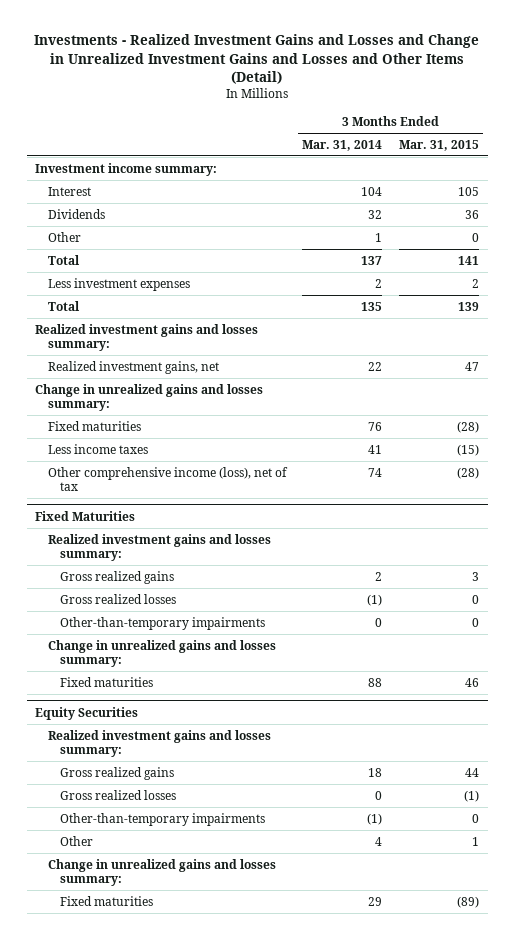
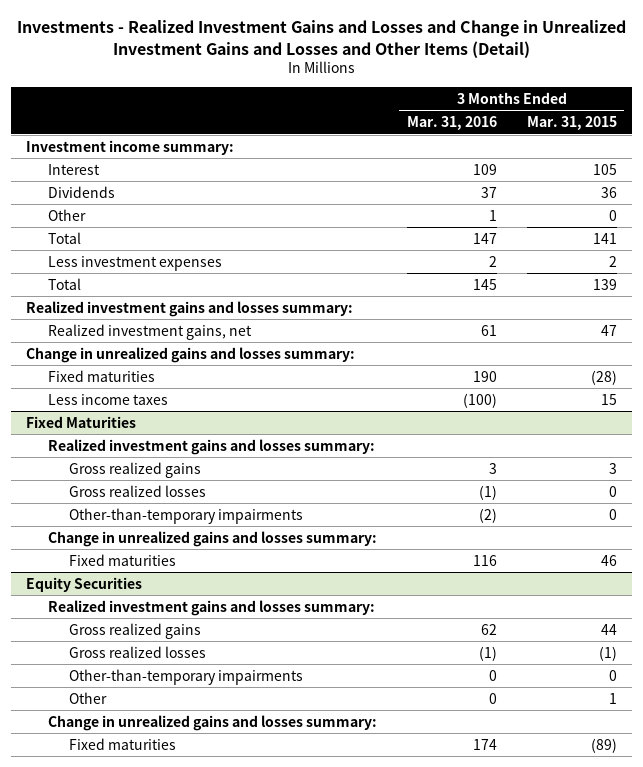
[302,139,383,151] Mar. 31, 2014 -> none
none -> [406,116,497,131] Mar. 31, 2016
[47,466,288,491] Other comprehensive income (loss), net of tax -> none
[457,443,480,456] (15) -> [600,393,617,405] 15

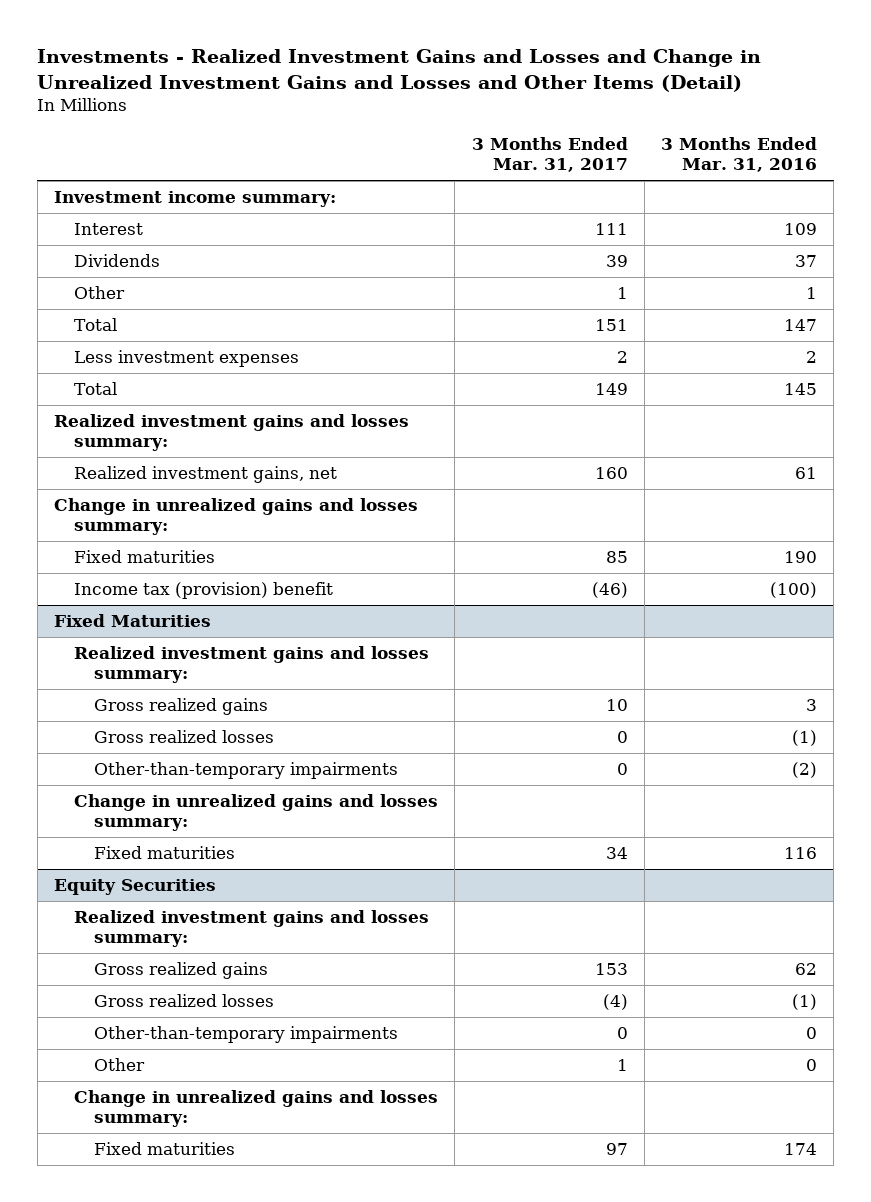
[526,116,617,131] Mar. 31, 2015 -> none
none -> [471,137,628,173] 3 Months Ended Mar. 31, 2017
[47,393,168,405] Less income taxes -> [74,582,334,600] Income tax (provision) benefit

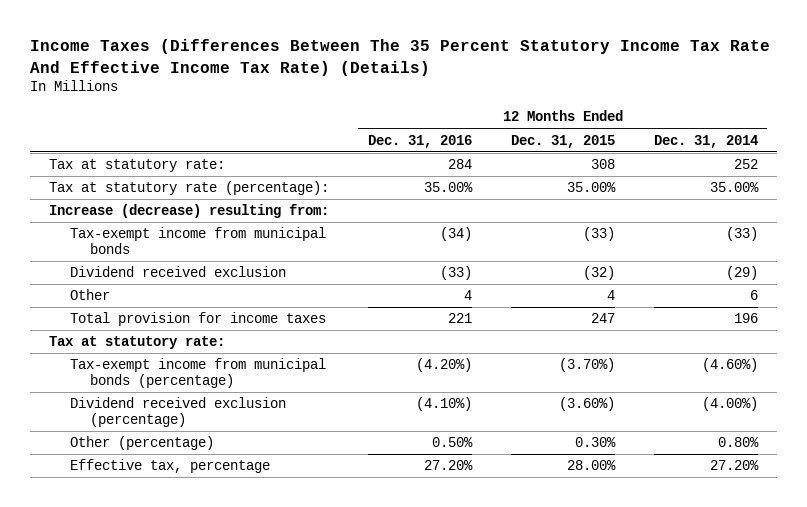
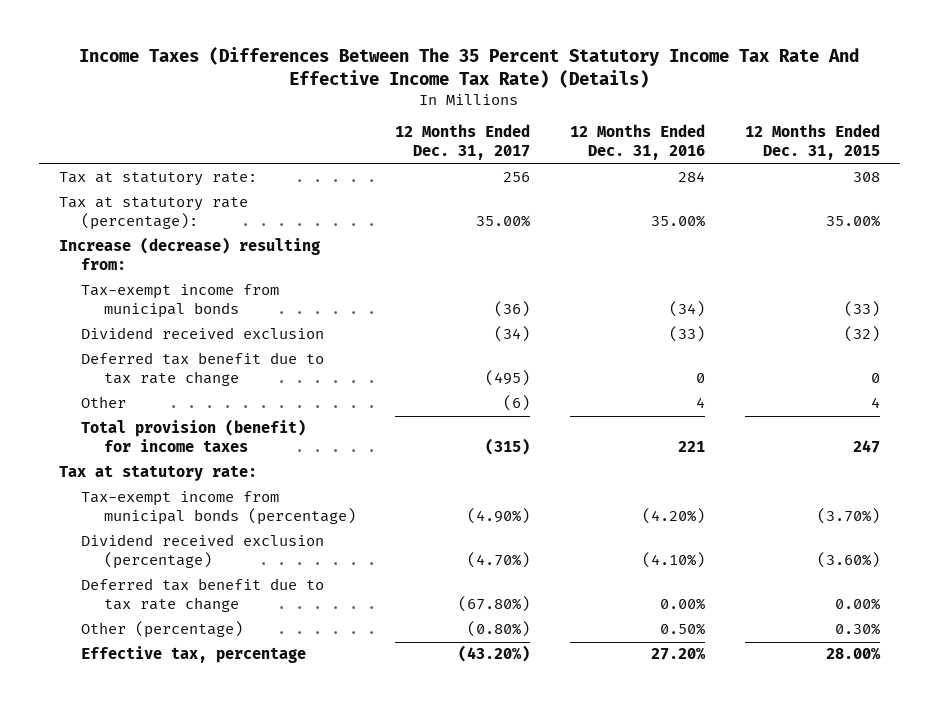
[653,134,758,148] Dec. 31, 2014 -> none
none -> [395,124,531,161] 12 Months Ended Dec. 31, 2017
none -> [81,352,325,387] Deferred tax benefit due to tax rate change
[69,312,326,327] Total provision for income taxes -> [81,419,307,453] Total provision (benefit) for income taxes
none -> [81,578,325,613] Deferred tax benefit due to tax rate change

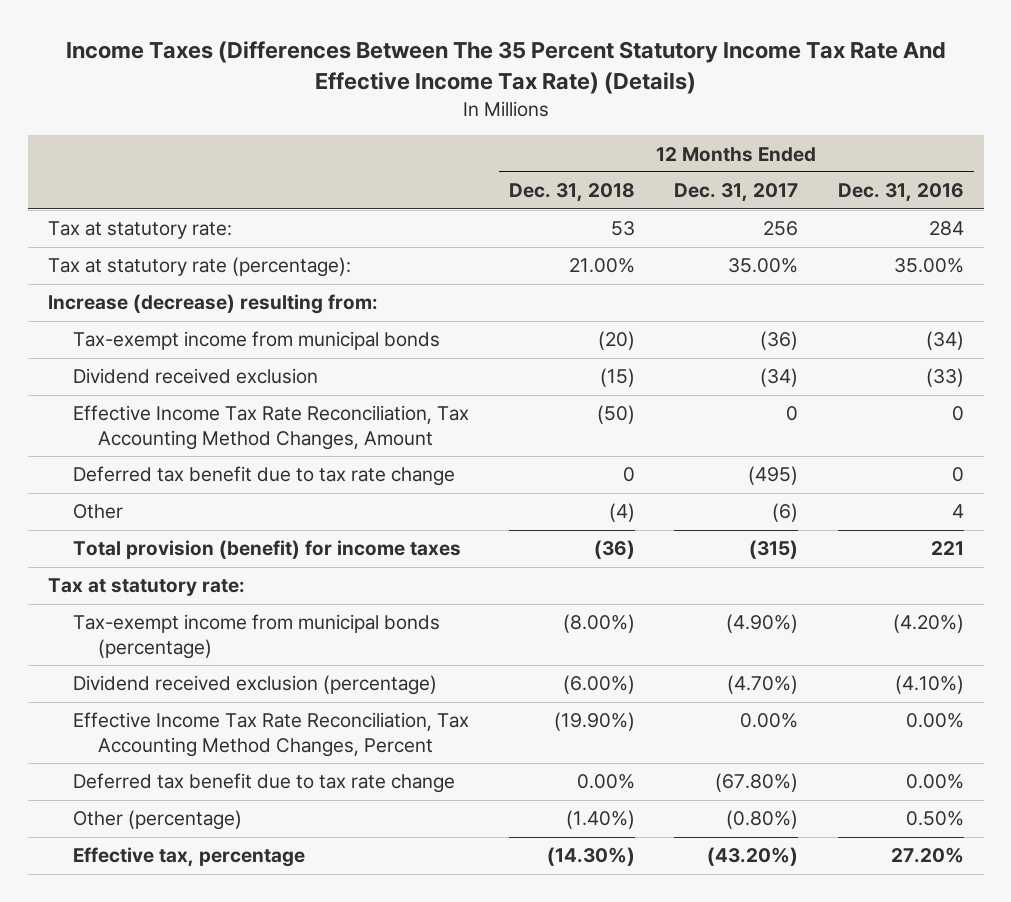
[744,124,880,161] 12 Months Ended Dec. 31, 2015 -> none
none -> [508,183,635,203] Dec. 31, 2018
none -> [72,405,469,450] Effective Income Tax Rate Reconciliation, Tax Accounting Method Changes, Amount
none -> [72,712,469,757] Effective Income Tax Rate Reconciliation, Tax Accounting Method Changes, Percent

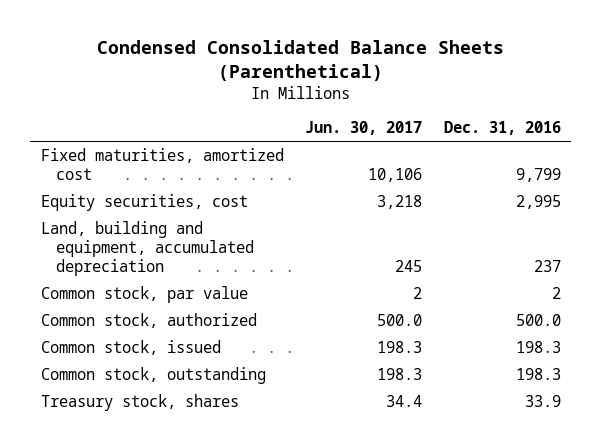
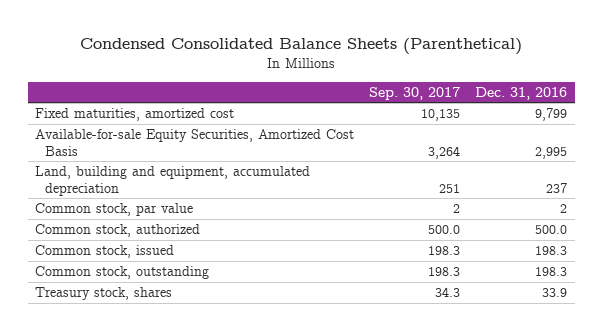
[305,121,423,136] Jun. 30, 2017 -> none
none -> [369,86,461,100] Sep. 30, 2017
[40,193,248,211] Equity securities, cost -> [35,129,355,156] Available-for-sale Equity Securities, Amortized Cost Basis

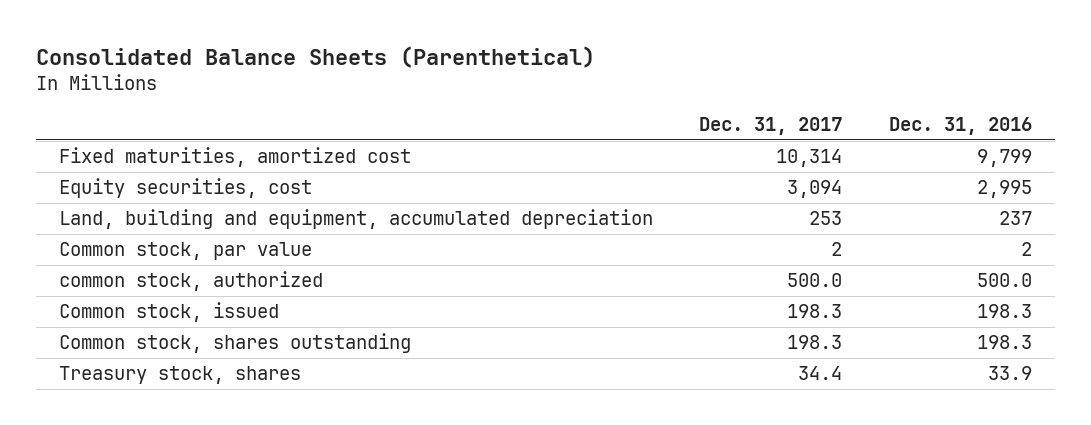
[80,38,523,56] Condensed Consolidated Balance Sheets (Parenthetical) -> [36,46,596,69] Consolidated Balance Sheets (Parenthetical)
[369,86,461,100] Sep. 30, 2017 -> none
none -> [699,117,843,136] Dec. 31, 2017
[35,129,355,156] Available-for-sale Equity Securities, Amortized Cost Basis -> [59,178,313,199] Equity securities, cost
[35,224,201,238] Common stock, authorized -> [59,271,324,292] common stock, authorized
[35,266,210,280] Common stock, outstanding -> [59,333,412,354] Common stock, shares outstanding

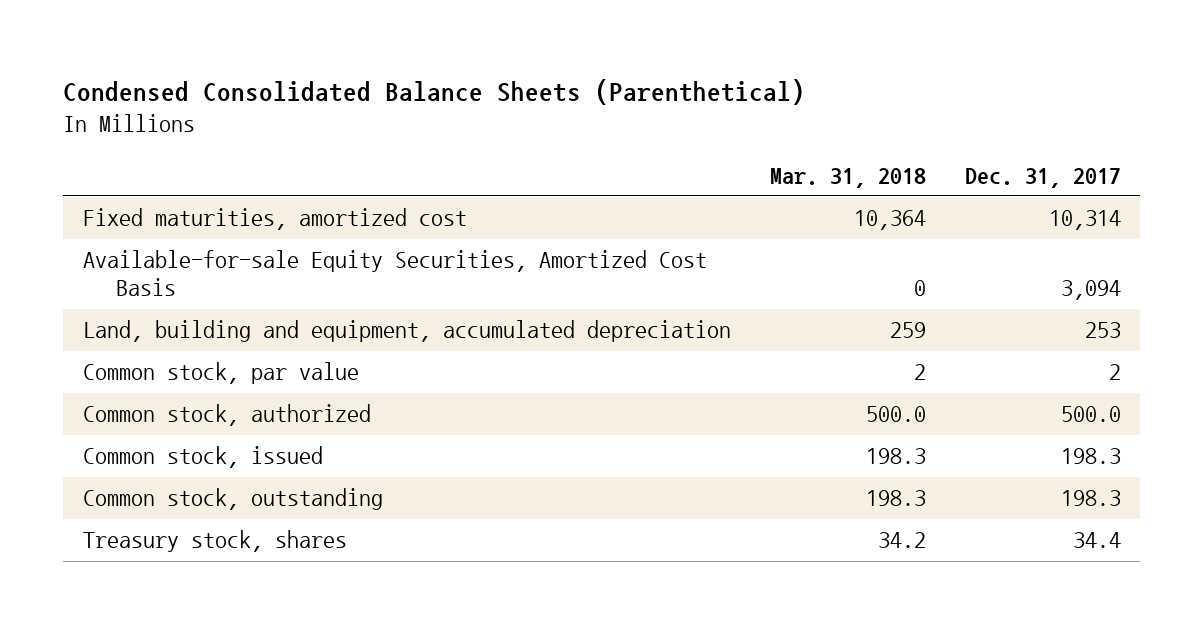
[36,46,596,69] Consolidated Balance Sheets (Parenthetical) -> [63,78,806,105] Condensed Consolidated Balance Sheets (Parenthetical)
[888,117,1032,136] Dec. 31, 2016 -> none
none -> [769,167,926,188] Mar. 31, 2018
[59,178,313,199] Equity securities, cost -> [82,250,707,297] Available-for-sale Equity Securities, Amortized Cost Basis
[59,271,324,292] common stock, authorized -> [82,404,371,427] Common stock, authorized
[59,333,412,354] Common stock, shares outstanding -> [82,488,383,511] Common stock, outstanding

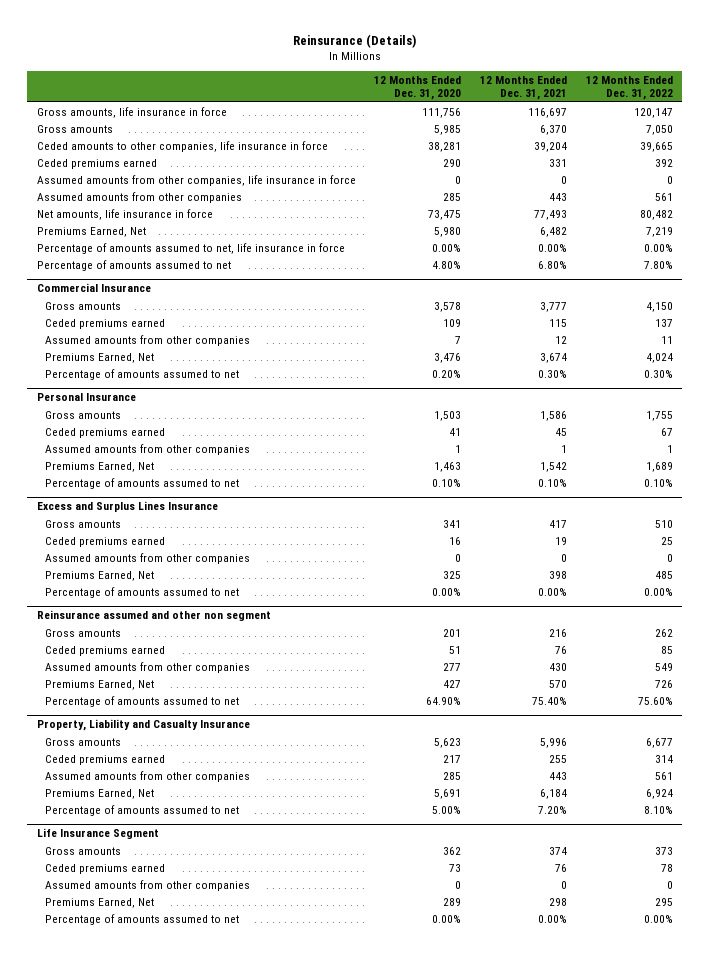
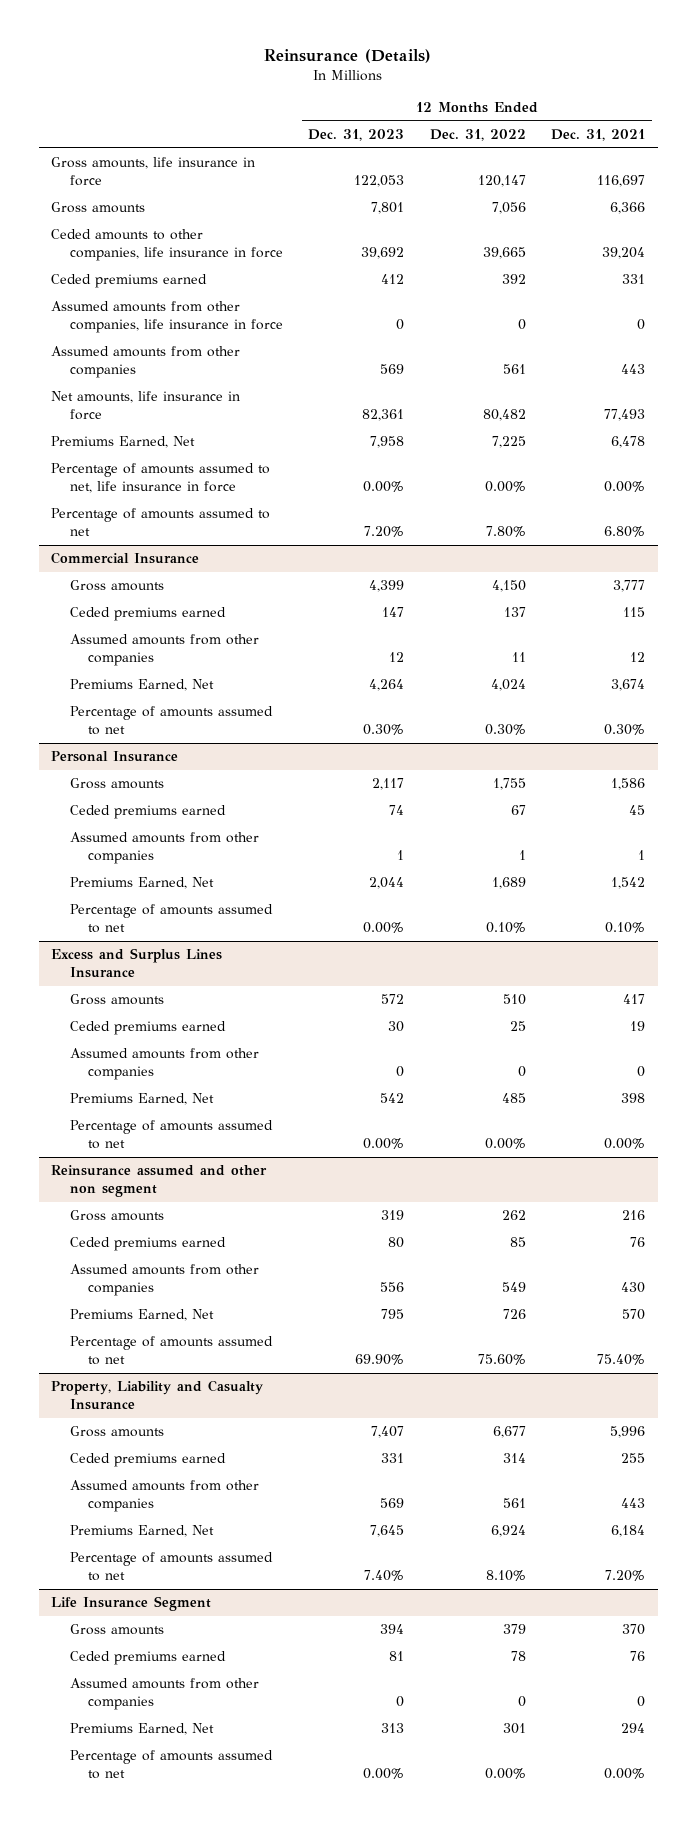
[374,75,462,101] 12 Months Ended Dec. 31, 2020 -> none
none -> [308,129,405,142] Dec. 31, 2023
[540,124,568,135] 6,370 -> [610,202,646,215] 6,366
[646,124,674,135] 7,050 -> [491,202,526,215] 7,056
[540,226,568,237] 6,482 -> [611,436,646,449] 6,478
[646,226,674,237] 7,219 -> [491,436,526,449] 7,225
[549,846,568,855] 374 -> [622,1624,646,1636] 370
[655,846,674,855] 373 -> [502,1624,526,1635] 379
[549,897,568,906] 298 -> [621,1723,646,1734] 294
[655,897,674,906] 295 -> [502,1723,526,1735] 301

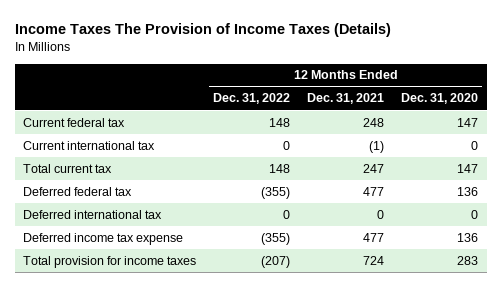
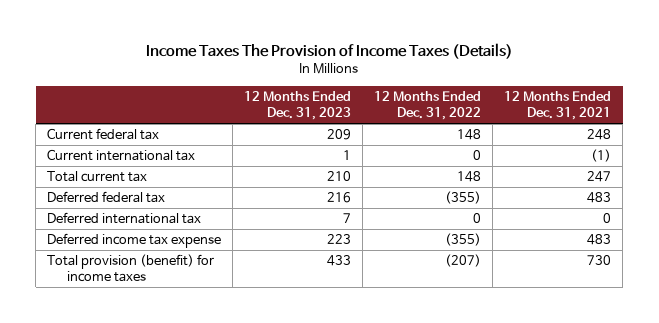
[401,93,479,105] Dec. 31, 2020 -> none
none -> [244,91,352,121] 12 Months Ended Dec. 31, 2023
[363,186,385,196] 477 -> [587,192,612,204] 483
[363,232,385,242] 477 -> [587,234,612,246] 483
[23,255,197,268] Total provision for income taxes -> [47,254,215,283] Total provision (benefit) for income taxes
[363,255,385,265] 724 -> [587,255,612,266] 730

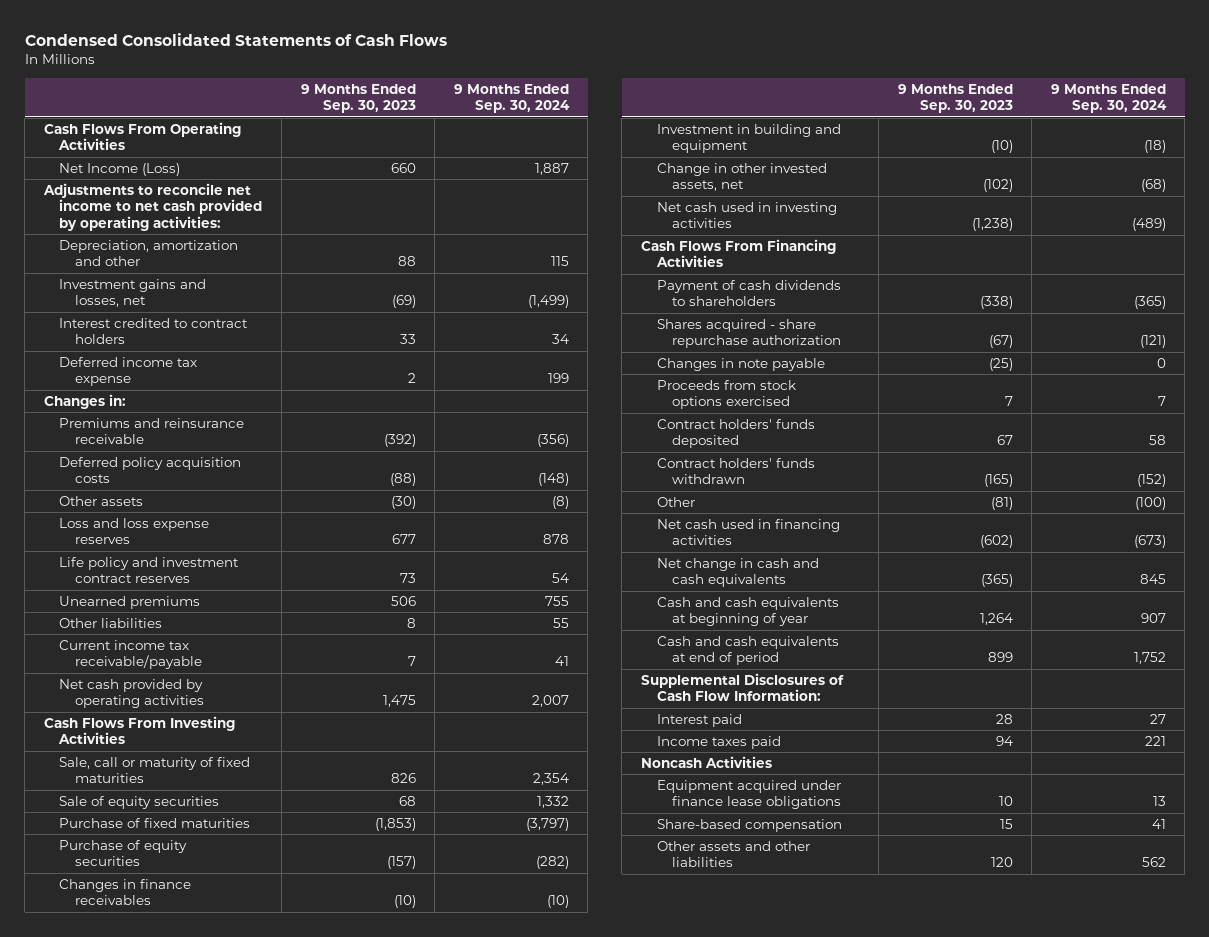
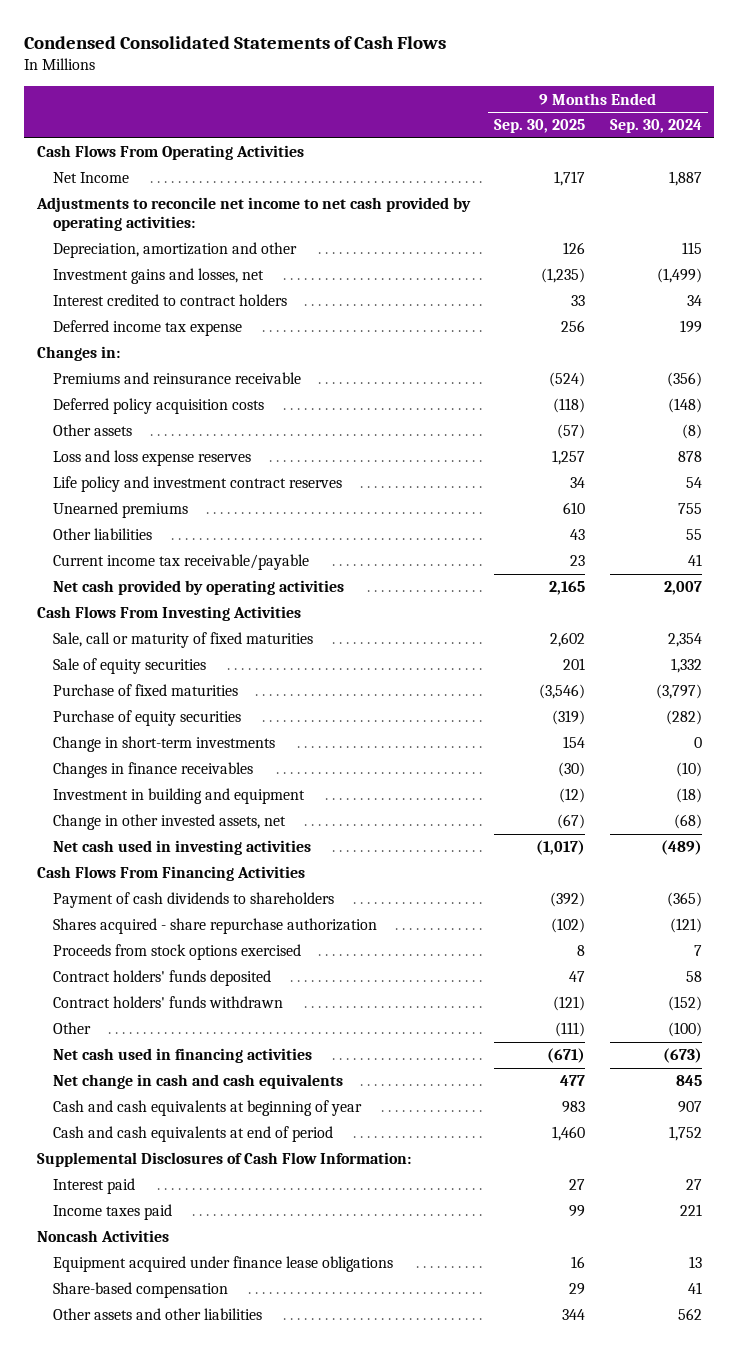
[300,83,416,114] 9 Months Ended Sep. 30, 2023 -> none
none -> [494,119,586,134] Sep. 30, 2025
[59,162,181,176] Net Income (Loss) -> [53,172,130,184] Net Income
none -> [53,736,276,753] Change in short-term investments
[656,357,825,371] Changes in note payable -> none

